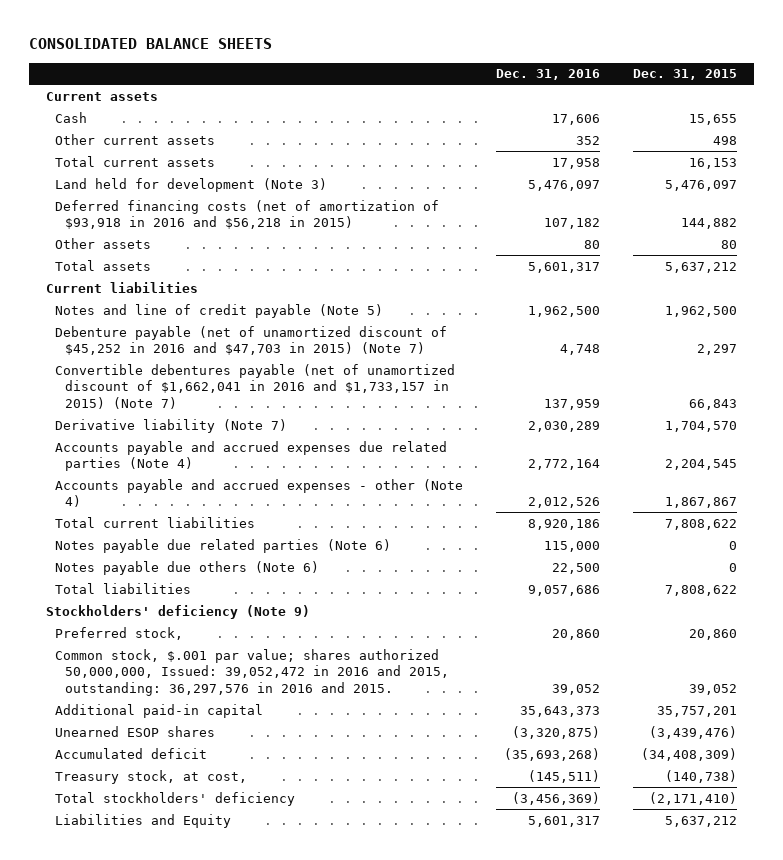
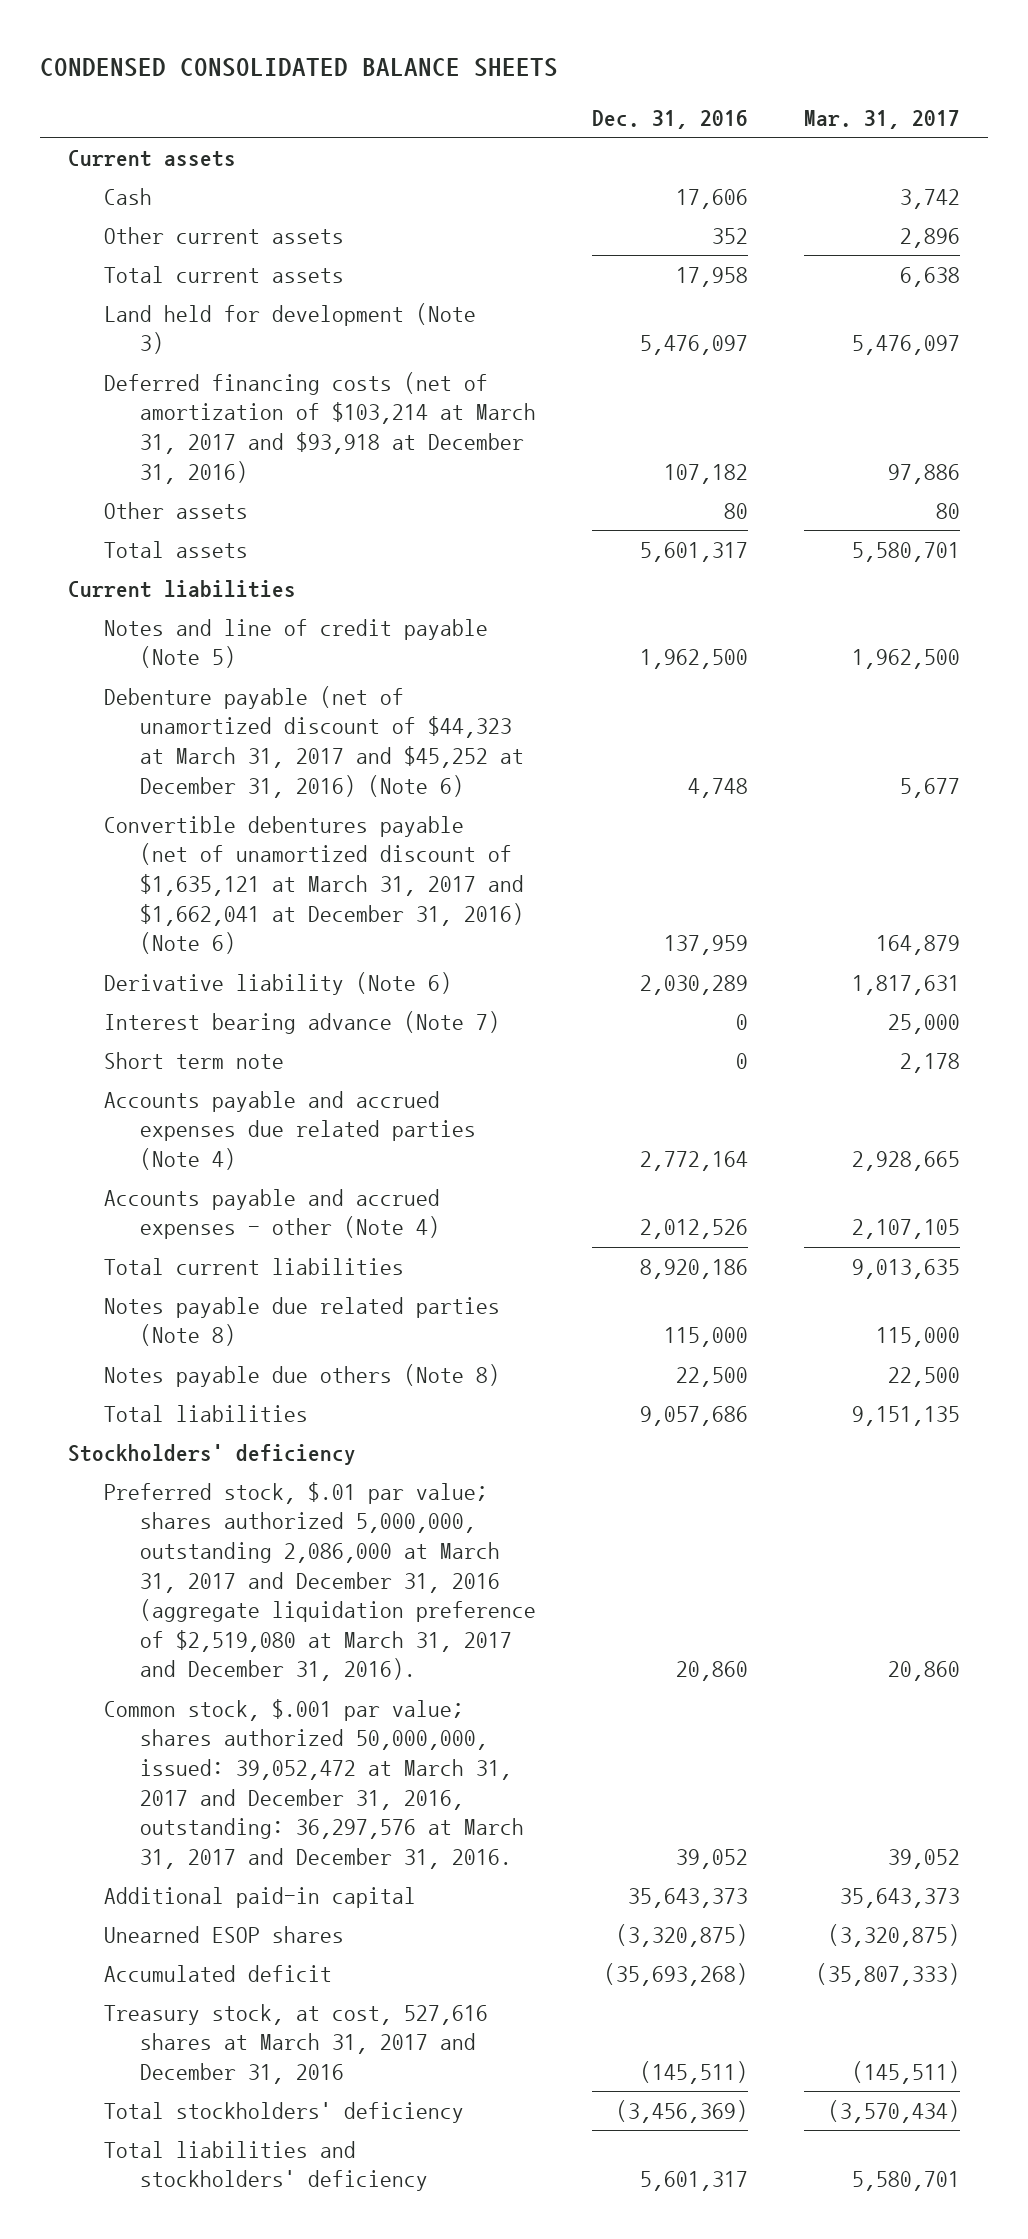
[28,38,272,50] CONSOLIDATED BALANCE SHEETS -> [39,58,558,78] CONDENSED CONSOLIDATED BALANCE SHEETS
[633,69,738,81] Dec. 31, 2015 -> none
none -> [804,110,961,130] Mar. 31, 2017
[55,199,440,230] Deferred financing costs (net of amortization of $93,918 in 2016 and $56,218 in 2015) -> [103,371,536,484] Deferred financing costs (net of amortization of $103,214 at March 31, 2017 and $93,918 at December 31, 2016)
[55,325,448,356] Debenture payable (net of unamortized discount of $45,252 in 2016 and $47,703 in 2015) (Note 7) -> [103,685,524,798] Debenture payable (net of unamortized discount of $44,323 at March 31, 2017 and $45,252 at December 31, 2016) (Note 6)
[55,363,456,410] Convertible debentures payable (net of unamortized discount of $1,662,041 in 2016 and $1,733,157 in 2015) (Note 7) -> [103,815,524,955] Convertible debentures payable (net of unamortized discount of $1,635,121 at March 31, 2017 and $1,662,041 at December 31, 2016) (Note 6)
[55,418,288,433] Derivative liability (Note 7) -> [103,971,452,995] Derivative liability (Note 6)
none -> [103,1010,500,1034] Interest bearing advance (Note 7)
none -> [103,1051,284,1069] Short term note
[55,538,392,553] Notes payable due related parties (Note 6) -> [103,1296,500,1347] Notes payable due related parties (Note 8)
[55,560,320,575] Notes payable due others (Note 6) -> [103,1363,500,1387] Notes payable due others (Note 8)
[45,604,310,619] Stockholders' deficiency (Note 9) -> [67,1443,356,1465] Stockholders' deficiency
[55,626,184,640] Preferred stock, -> [103,1481,536,1682] Preferred stock, $.01 par value; shares authorized 5,000,000, outstanding 2,086,000 at March 31, 2017 and December 31, 2016 (aggregate liquidation preference of $2,519,080 at March 31, 2017 and December 31, 2016).
[55,648,449,697] Common stock, $.001 par value; shares authorized 50,000,000, Issued: 39,052,472 in 2016 and 2015, outstanding: 36,297,576 in 2016 and 2015. -> [103,1698,524,1869] Common stock, $.001 par value; shares authorized 50,000,000, issued: 39,052,472 at March 31, 2017 and December 31, 2016, outstanding: 36,297,576 at March 31, 2017 and December 31, 2016.
[55,769,248,784] Treasury stock, at cost, -> [103,2003,488,2085] Treasury stock, at cost, 527,616 shares at March 31, 2017 and December 31, 2016
[55,813,232,828] Liabilities and Equity -> [103,2140,428,2192] Total liabilities and stockholders' deficiency

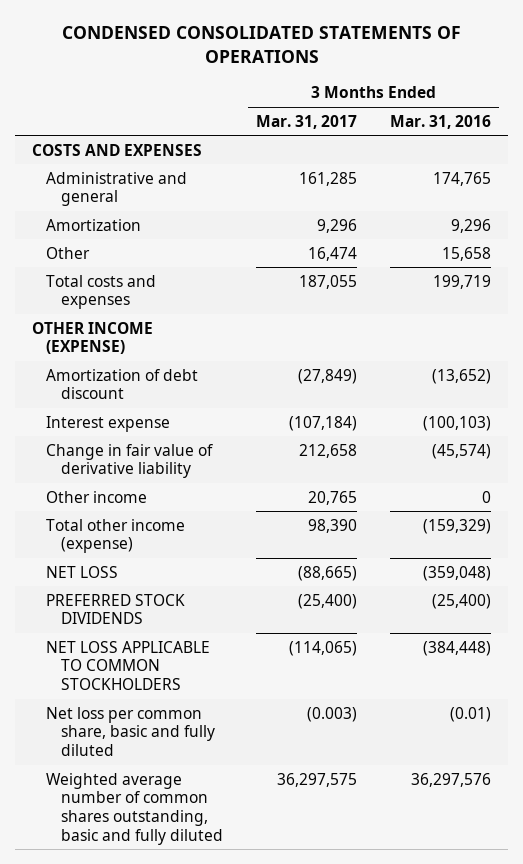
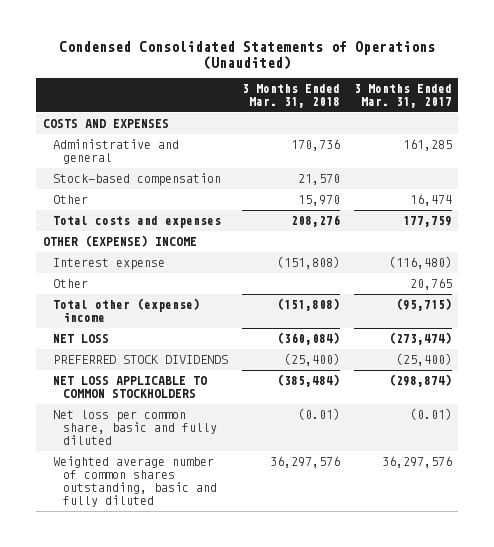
[61,26,461,64] CONDENSED CONSOLIDATED STATEMENTS OF OPERATIONS -> [59,40,436,70] Condensed Consolidated Statements of Operations (Unaudited)
[390,114,492,129] Mar. 31, 2016 -> none
none -> [241,83,340,108] 3 Months Ended Mar. 31, 2018
[46,218,142,231] Amortization -> none
none -> [52,173,221,187] Stock-based compensation
[46,368,199,400] Amortization of debt discount -> none
[46,443,214,479] Change in fair value of derivative liability -> none
[298,274,357,289] 187,055 -> [402,216,452,228] 177,759
[31,321,153,355] OTHER INCOME (EXPENSE) -> [42,235,197,248] OTHER (EXPENSE) INCOME
[288,415,357,431] (107,184) -> [388,256,452,270] (116,480)
[46,490,148,503] Other income -> [52,279,88,289] Other
[46,518,186,554] Total other income (expense) -> [52,298,200,323] Total other (expense) income
[307,518,357,533] 98,390 -> [395,298,452,312] (95,715)
[297,565,357,581] (88,665) -> [388,332,452,346] (273,474)
[288,640,357,656] (114,065) -> [388,374,452,388] (298,874)
[306,706,357,722] (0.003) -> [409,408,452,421] (0.01)
[276,772,357,787] 36,297,575 -> [381,456,452,469] 36,297,576

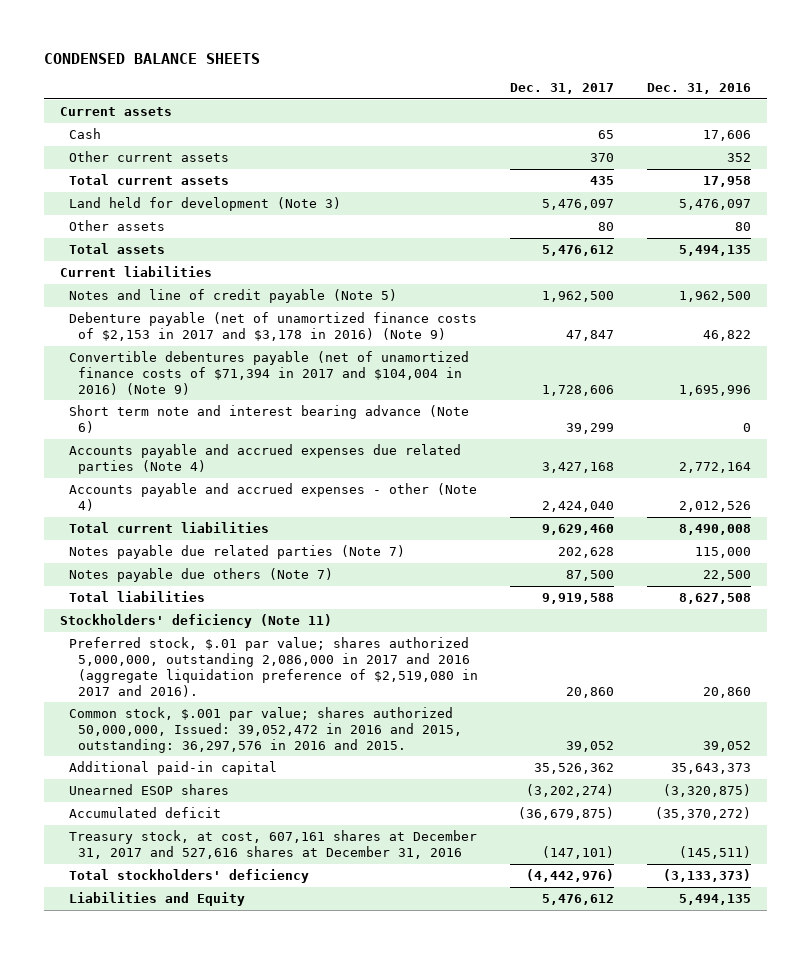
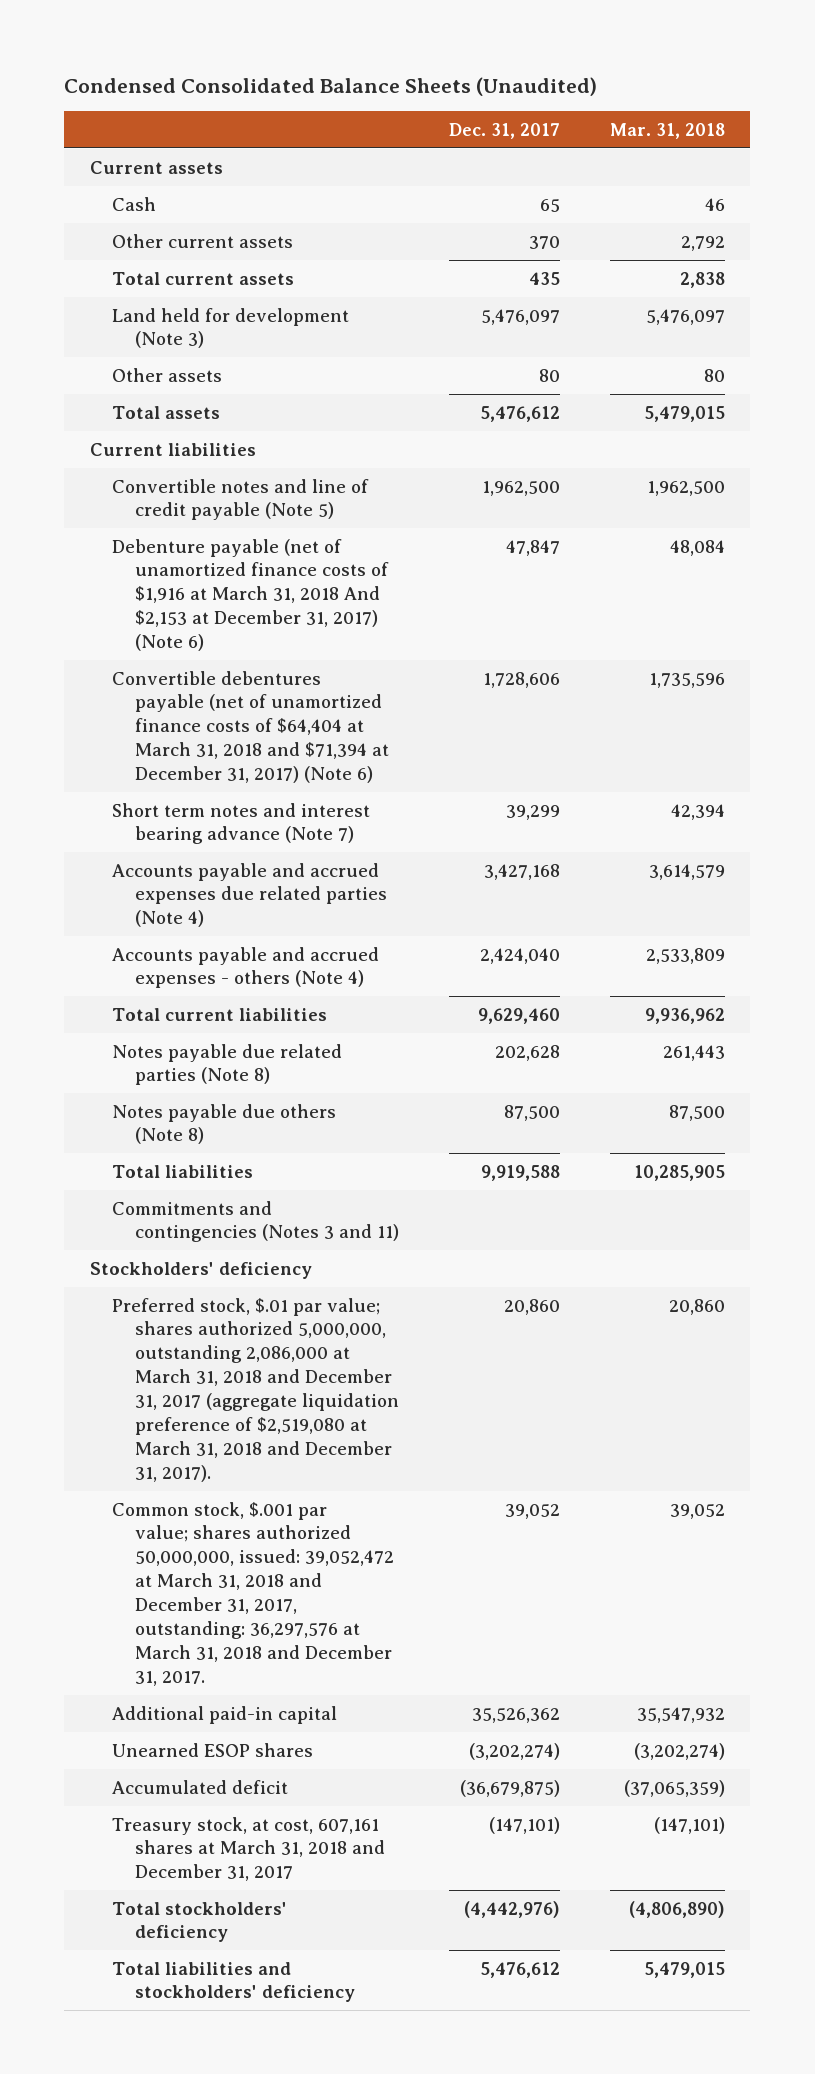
[43,52,260,64] CONDENSED BALANCE SHEETS -> [64,76,598,96] Condensed Consolidated Balance Sheets (Unaudited)
[646,83,751,95] Dec. 31, 2016 -> none
none -> [610,122,726,139] Mar. 31, 2018
[69,288,398,303] Notes and line of credit payable (Note 5) -> [112,478,370,521] Convertible notes and line of credit payable (Note 5)
[69,311,478,341] Debenture payable (net of unamortized finance costs of $2,153 in 2017 and $3,178 in 2016) (Note 9) -> [112,538,389,652] Debenture payable (net of unamortized finance costs of $1,916 at March 31, 2018 And $2,153 at December 31, 2017) (Note 6)
[69,350,470,395] Convertible debentures payable (net of unamortized finance costs of $71,394 in 2017 and $104,004 in 2016) (Note 9) -> [112,670,389,784] Convertible debentures payable (net of unamortized finance costs of $64,404 at March 31, 2018 and $71,394 at December 31, 2017) (Note 6)
[69,404,470,433] Short term note and interest bearing advance (Note 6) -> [112,802,371,845] Short term notes and interest bearing advance (Note 7)
[69,482,478,511] Accounts payable and accrued expenses - other (Note 4) -> [112,946,380,989] Accounts payable and accrued expenses - others (Note 4)
[69,544,406,559] Notes payable due related parties (Note 7) -> [112,1043,343,1086] Notes payable due related parties (Note 8)
[69,567,334,582] Notes payable due others (Note 7) -> [112,1103,337,1145] Notes payable due others (Note 8)
none -> [112,1200,399,1243] Commitments and contingencies (Notes 3 and 11)
[60,613,333,628] Stockholders' deficiency (Note 11) -> [89,1261,312,1279] Stockholders' deficiency
[69,636,479,697] Preferred stock, $.01 par value; shares authorized 5,000,000, outstanding 2,086,000 in 2017 and 2016 (aggregate liquidation preference of $2,519,080 in 2017 and 2016). -> [112,1297,399,1482] Preferred stock, $.01 par value; shares authorized 5,000,000, outstanding 2,086,000 at March 31, 2018 and December 31, 2017 (aggregate liquidation preference of $2,519,080 at March 31, 2018 and December 31, 2017).
[69,706,463,753] Common stock, $.001 par value; shares authorized 50,000,000, Issued: 39,052,472 in 2016 and 2015, outstanding: 36,297,576 in 2016 and 2015. -> [112,1501,394,1686] Common stock, $.001 par value; shares authorized 50,000,000, issued: 39,052,472 at March 31, 2018 and December 31, 2017, outstanding: 36,297,576 at March 31, 2018 and December 31, 2017.
[69,829,478,859] Treasury stock, at cost, 607,161 shares at December 31, 2017 and 527,616 shares at December 31, 2016 -> [112,1816,385,1882] Treasury stock, at cost, 607,161 shares at March 31, 2018 and December 31, 2017
[69,891,246,906] Liabilities and Equity -> [112,1961,355,2003] Total liabilities and stockholders' deficiency

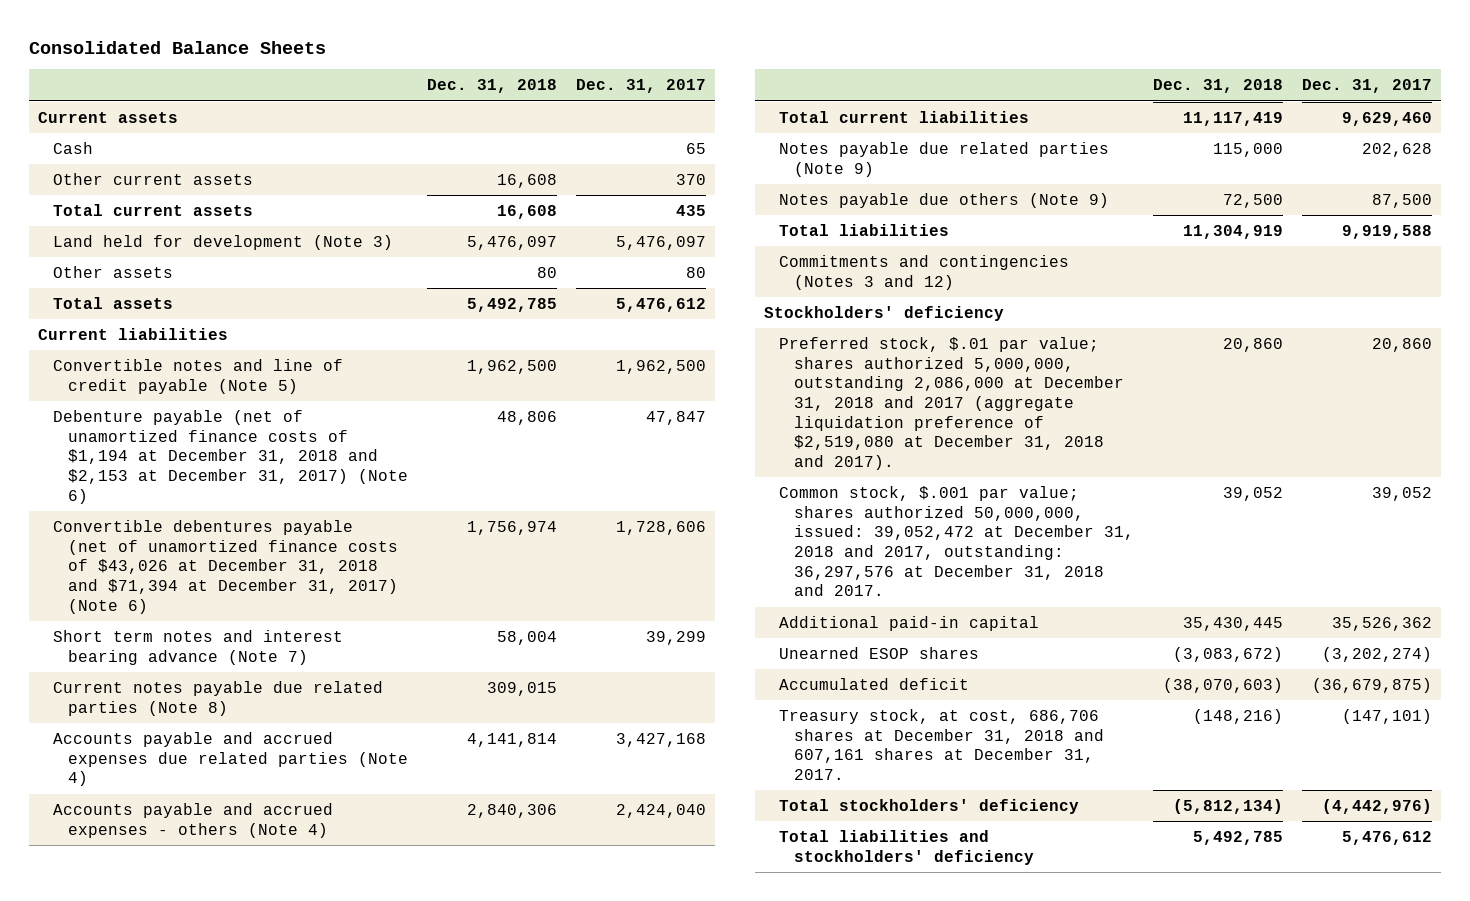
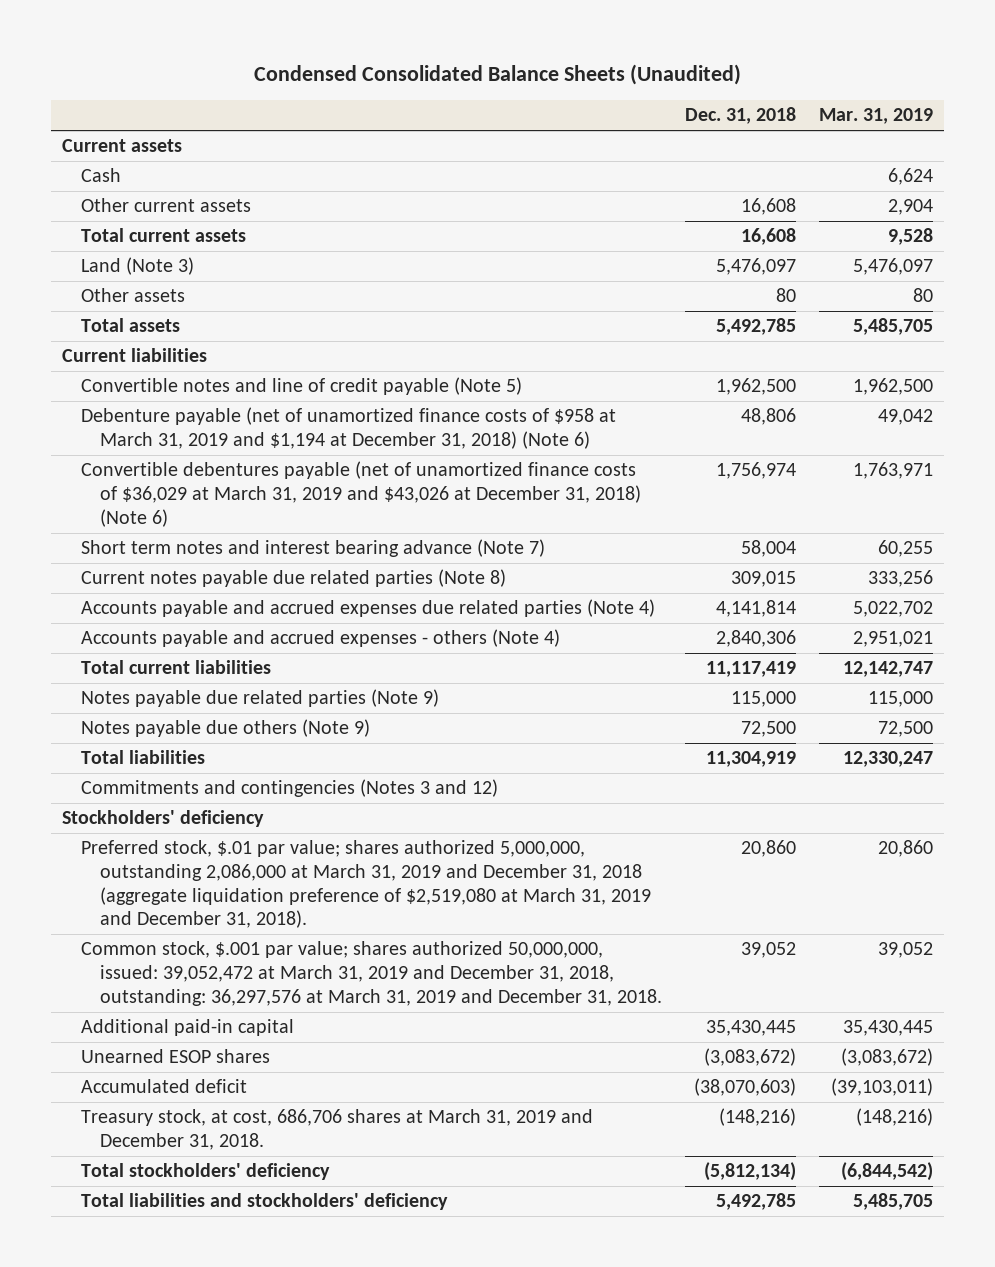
[28,40,326,54] Consolidated Balance Sheets -> [253,63,741,85] Condensed Consolidated Balance Sheets (Unaudited)
[575,79,706,94] Dec. 31, 2017 -> none
none -> [818,108,933,125] Mar. 31, 2019
[53,234,394,250] Land held for development (Note 3) -> [80,257,194,276] Land (Note 3)
[53,409,408,504] Debenture payable (net of unamortized finance costs of $1,194 at December 31, 2018 and $2,153 at December 31, 2017) (Note 6) -> [80,407,616,450] Debenture payable (net of unamortized finance costs of $958 at March 31, 2019 and $1,194 at December 31, 2018) (Note 6)
[53,519,398,614] Convertible debentures payable (net of unamortized finance costs of $43,026 at December 31, 2018 and $71,394 at December 31, 2017) (Note 6) -> [80,461,641,527] Convertible debentures payable (net of unamortized finance costs of $36,029 at March 31, 2019 and $43,026 at December 31, 2018) (Note 6)
[779,336,1124,471] Preferred stock, $.01 par value; shares authorized 5,000,000, outstanding 2,086,000 at December 31, 2018 and 2017 (aggregate liquidation preference of $2,519,080 at December 31, 2018 and 2017). -> [80,840,651,929] Preferred stock, $.01 par value; shares authorized 5,000,000, outstanding 2,086,000 at March 31, 2019 and December 31, 2018 (aggregate liquidation preference of $2,519,080 at March 31, 2019 and December 31, 2018).
[779,485,1134,597] Common stock, $.001 par value; shares authorized 50,000,000, issued: 39,052,472 at December 31, 2018 and 2017, outstanding: 36,297,576 at December 31, 2018 and 2017. -> [80,941,662,1006] Common stock, $.001 par value; shares authorized 50,000,000, issued: 39,052,472 at March 31, 2019 and December 31, 2018, outstanding: 36,297,576 at March 31, 2019 and December 31, 2018.
[779,708,1104,780] Treasury stock, at cost, 686,706 shares at December 31, 2018 and 607,161 shares at December 31, 2017. -> [80,1109,593,1151] Treasury stock, at cost, 686,706 shares at March 31, 2019 and December 31, 2018.

